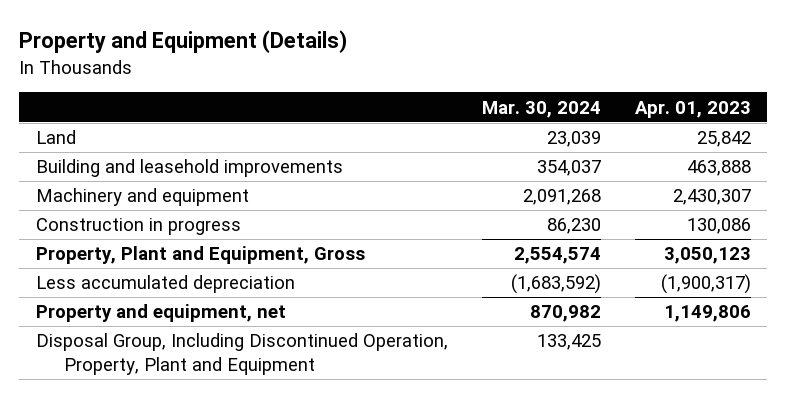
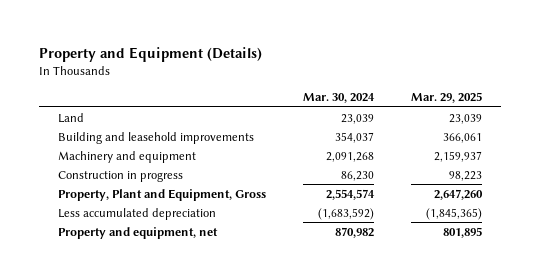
[634,100,751,118] Apr. 01, 2023 -> none
none -> [411,92,483,104] Mar. 29, 2025
[36,333,449,376] Disposal Group, Including Discontinued Operation, Property, Plant and Equipment -> none

